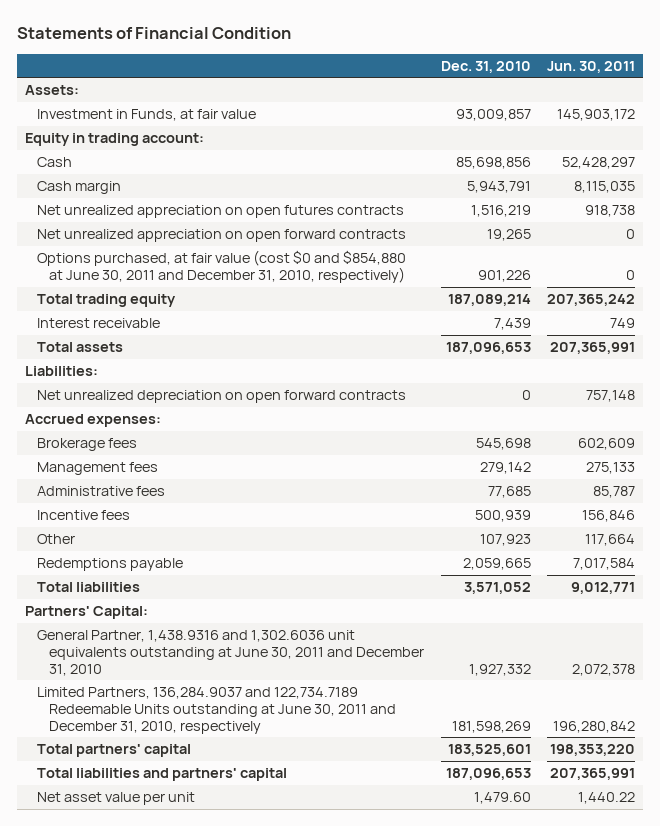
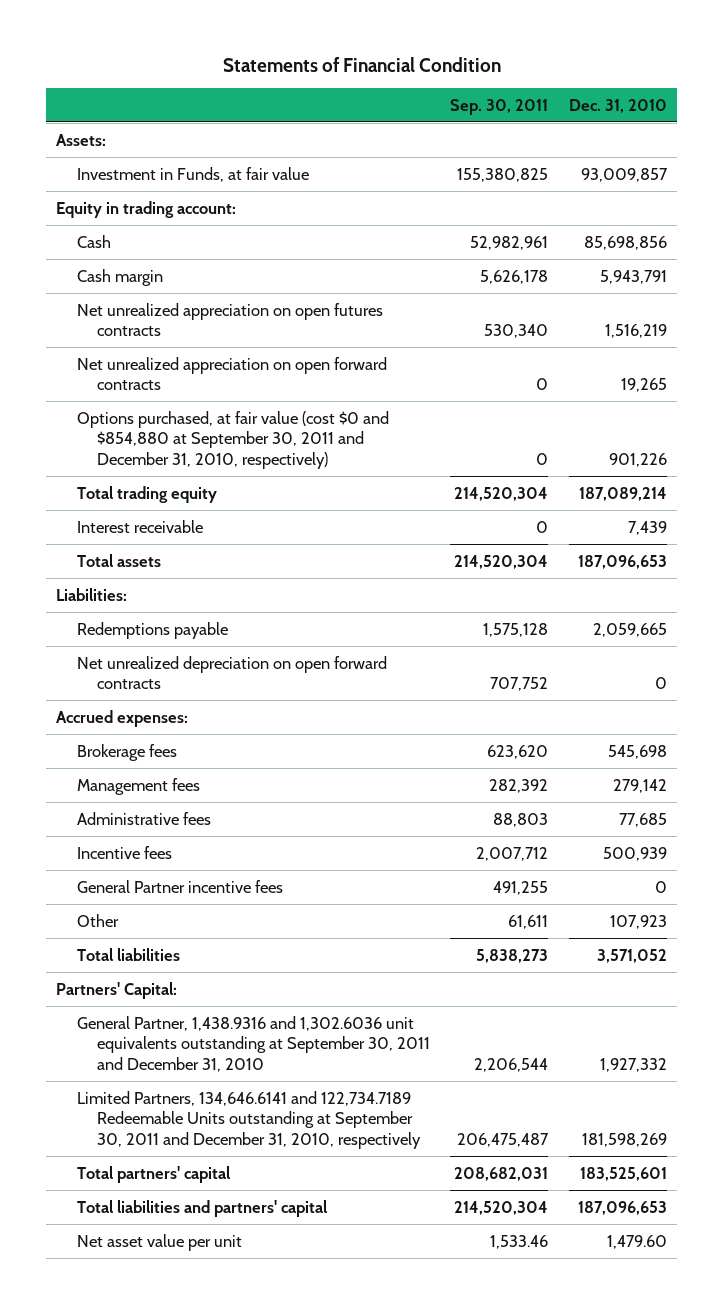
[547,60,636,73] Jun. 30, 2011 -> none
none -> [450,98,549,115] Sep. 30, 2011
[37,250,407,283] Options purchased, at fair value (cost $0 and $854,880 at June 30, 2011 and December 31, 2010, respectively) -> [76,410,389,470] Options purchased, at fair value (cost $0 and $854,880 at September 30, 2011 and December 31, 2010, respectively)
[37,558,184,572] Redemptions payable -> [76,621,228,639] Redemptions payable
none -> [76,879,283,893] General Partner incentive fees
[37,630,425,676] General Partner, 1,438.9316 and 1,302.6036 unit equivalents outstanding at June 30, 2011 and December 31, 2010 -> [76,1015,431,1073] General Partner, 1,438.9316 and 1,302.6036 unit equivalents outstanding at September 30, 2011 and December 31, 2010
[37,687,397,734] Limited Partners, 136,284.9037 and 122,734.7189 Redeemable Units outstanding at June 30, 2011 and December 31, 2010, respectively -> [76,1090,422,1150] Limited Partners, 134,646.6141 and 122,734.7189 Redeemable Units outstanding at September 30, 2011 and December 31, 2010, respectively

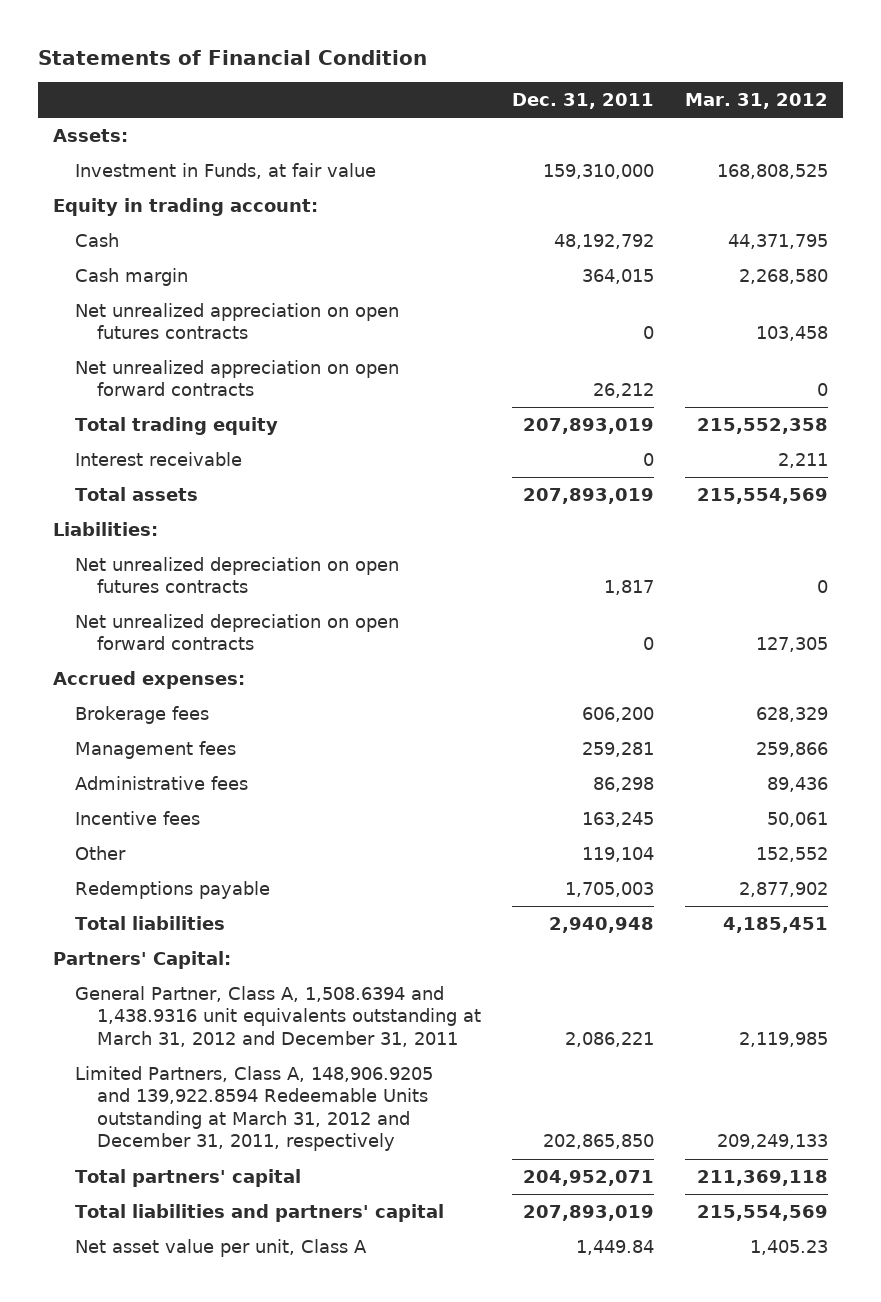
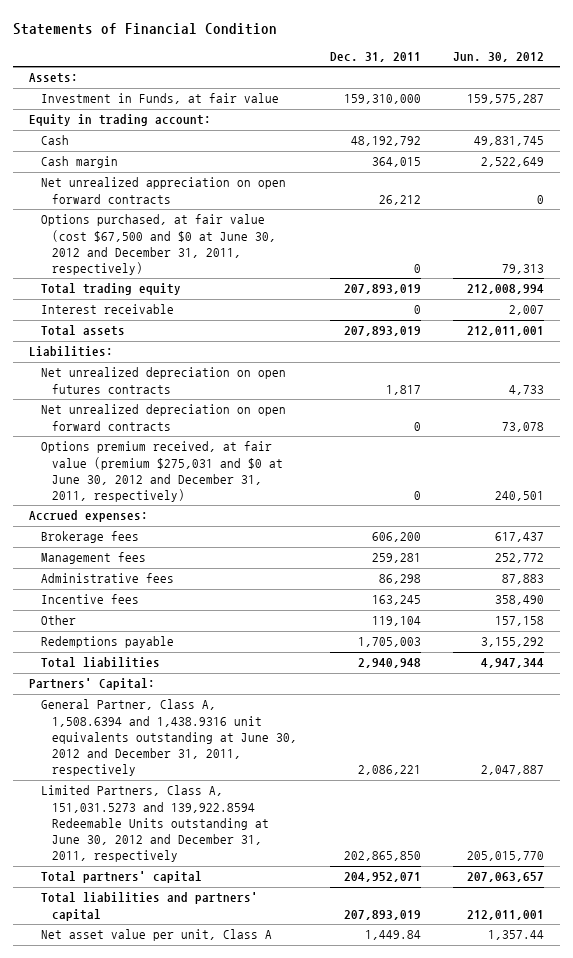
[684,93,828,110] Mar. 31, 2012 -> none
none -> [453,52,545,63] Jun. 30, 2012
[74,302,399,340] Net unrealized appreciation on open futures contracts -> none
none -> [40,214,277,276] Options purchased, at fair value (cost $67,500 and $0 at June 30, 2012 and December 31, 2011, respectively)
none -> [40,441,284,503] Options premium received, at fair value (premium $275,031 and $0 at June 30, 2012 and December 31, 2011, respectively)
[74,985,481,1047] General Partner, Class A, 1,508.6394 and 1,438.9316 unit equivalents outstanding at March 31, 2012 and December 31, 2011 -> [40,699,298,777] General Partner, Class A, 1,508.6394 and 1,438.9316 unit equivalents outstanding at June 30, 2012 and December 31, 2011, respectively
[74,1065,433,1152] Limited Partners, Class A, 148,906.9205 and 139,922.8594 Redeemable Units outstanding at March 31, 2012 and December 31, 2011, respectively -> [40,785,270,863] Limited Partners, Class A, 151,031.5273 and 139,922.8594 Redeemable Units outstanding at June 30, 2012 and December 31, 2011, respectively

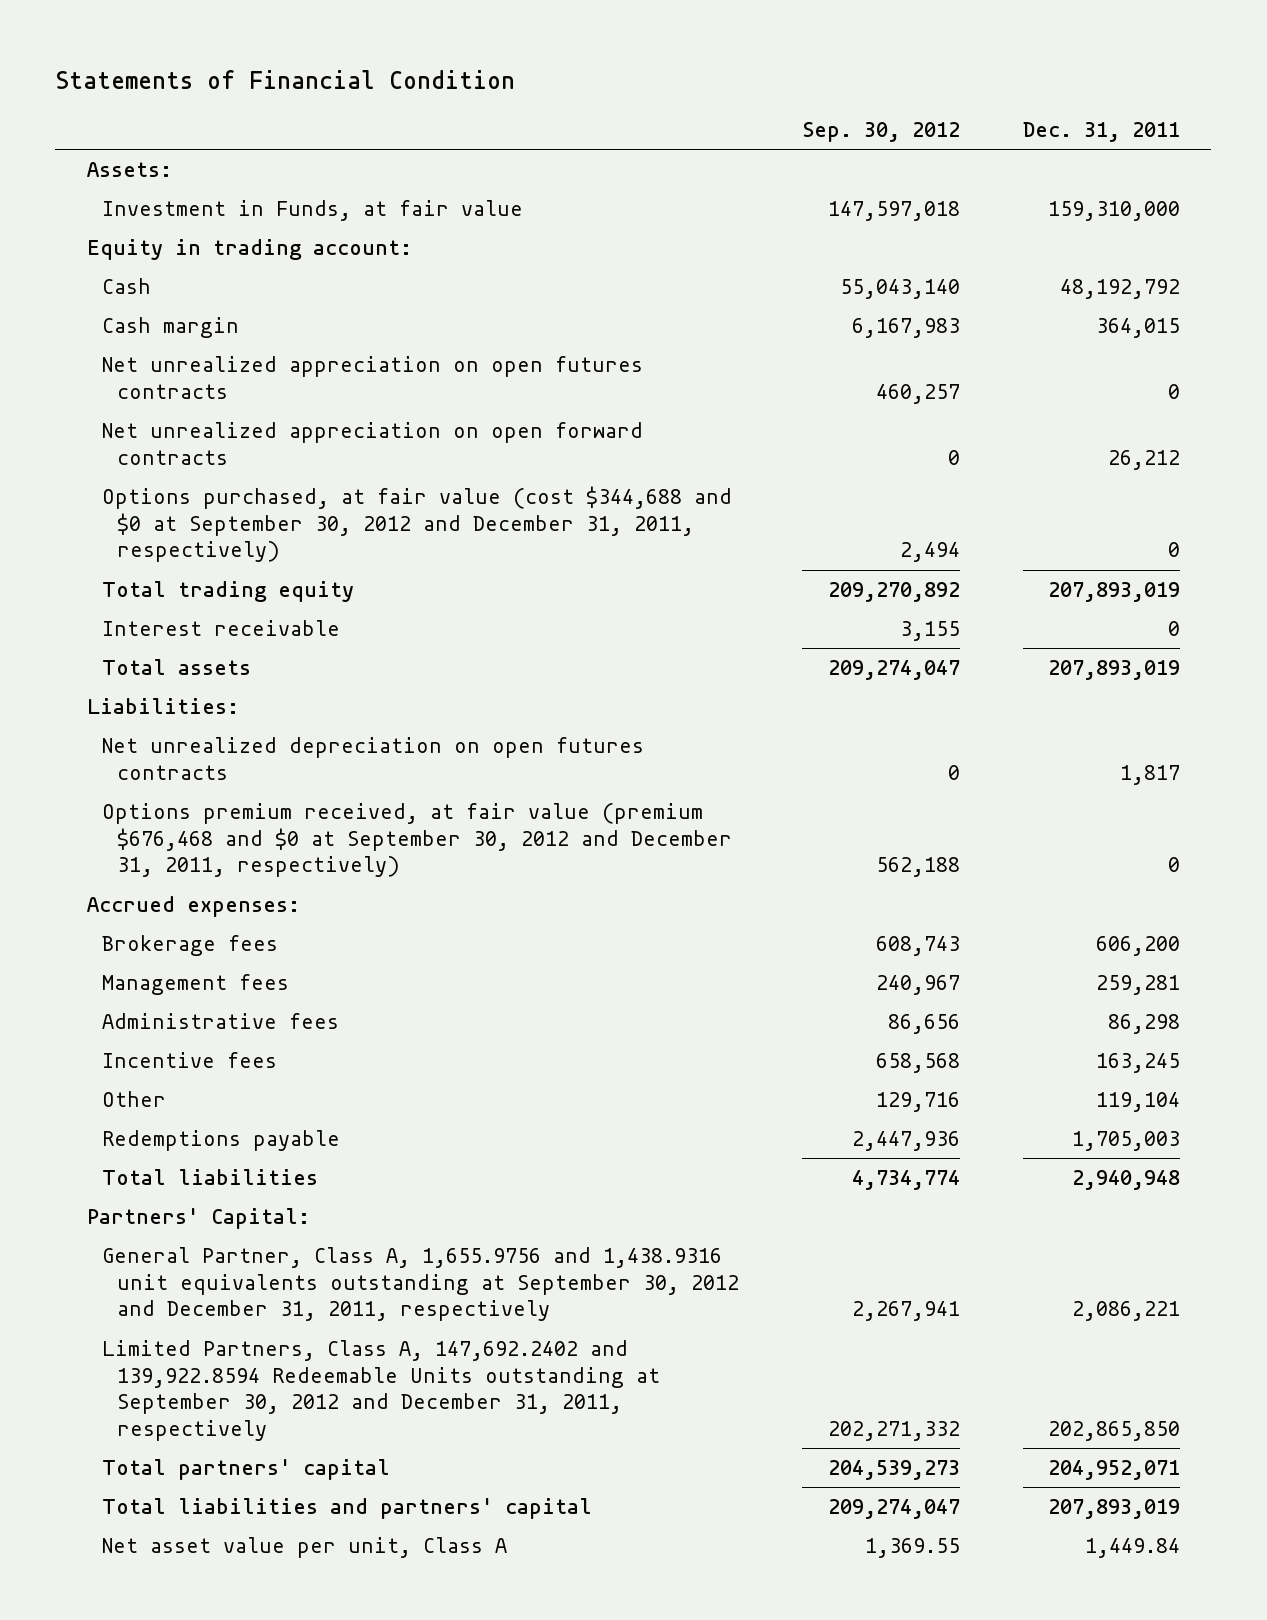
[453,52,545,63] Jun. 30, 2012 -> none
none -> [802,122,961,143] Sep. 30, 2012
none -> [101,356,643,399] Net unrealized appreciation on open futures contracts
[40,214,277,276] Options purchased, at fair value (cost $67,500 and $0 at June 30, 2012 and December 31, 2011, respectively) -> [101,486,732,563] Options purchased, at fair value (cost $344,688 and $0 at September 30, 2012 and December 31, 2011, respectively)
[40,404,286,431] Net unrealized depreciation on open forward contracts -> none
[40,441,284,503] Options premium received, at fair value (premium $275,031 and $0 at June 30, 2012 and December 31, 2011, respectively) -> [101,803,733,878] Options premium received, at fair value (premium $676,468 and $0 at September 30, 2012 and December 31, 2011, respectively)
[40,699,298,777] General Partner, Class A, 1,508.6394 and 1,438.9316 unit equivalents outstanding at June 30, 2012 and December 31, 2011, respectively -> [101,1247,740,1322] General Partner, Class A, 1,655.9756 and 1,438.9316 unit equivalents outstanding at September 30, 2012 and December 31, 2011, respectively
[40,785,270,863] Limited Partners, Class A, 151,031.5273 and 139,922.8594 Redeemable Units outstanding at June 30, 2012 and December 31, 2011, respectively -> [101,1340,661,1441] Limited Partners, Class A, 147,692.2402 and 139,922.8594 Redeemable Units outstanding at September 30, 2012 and December 31, 2011, respectively

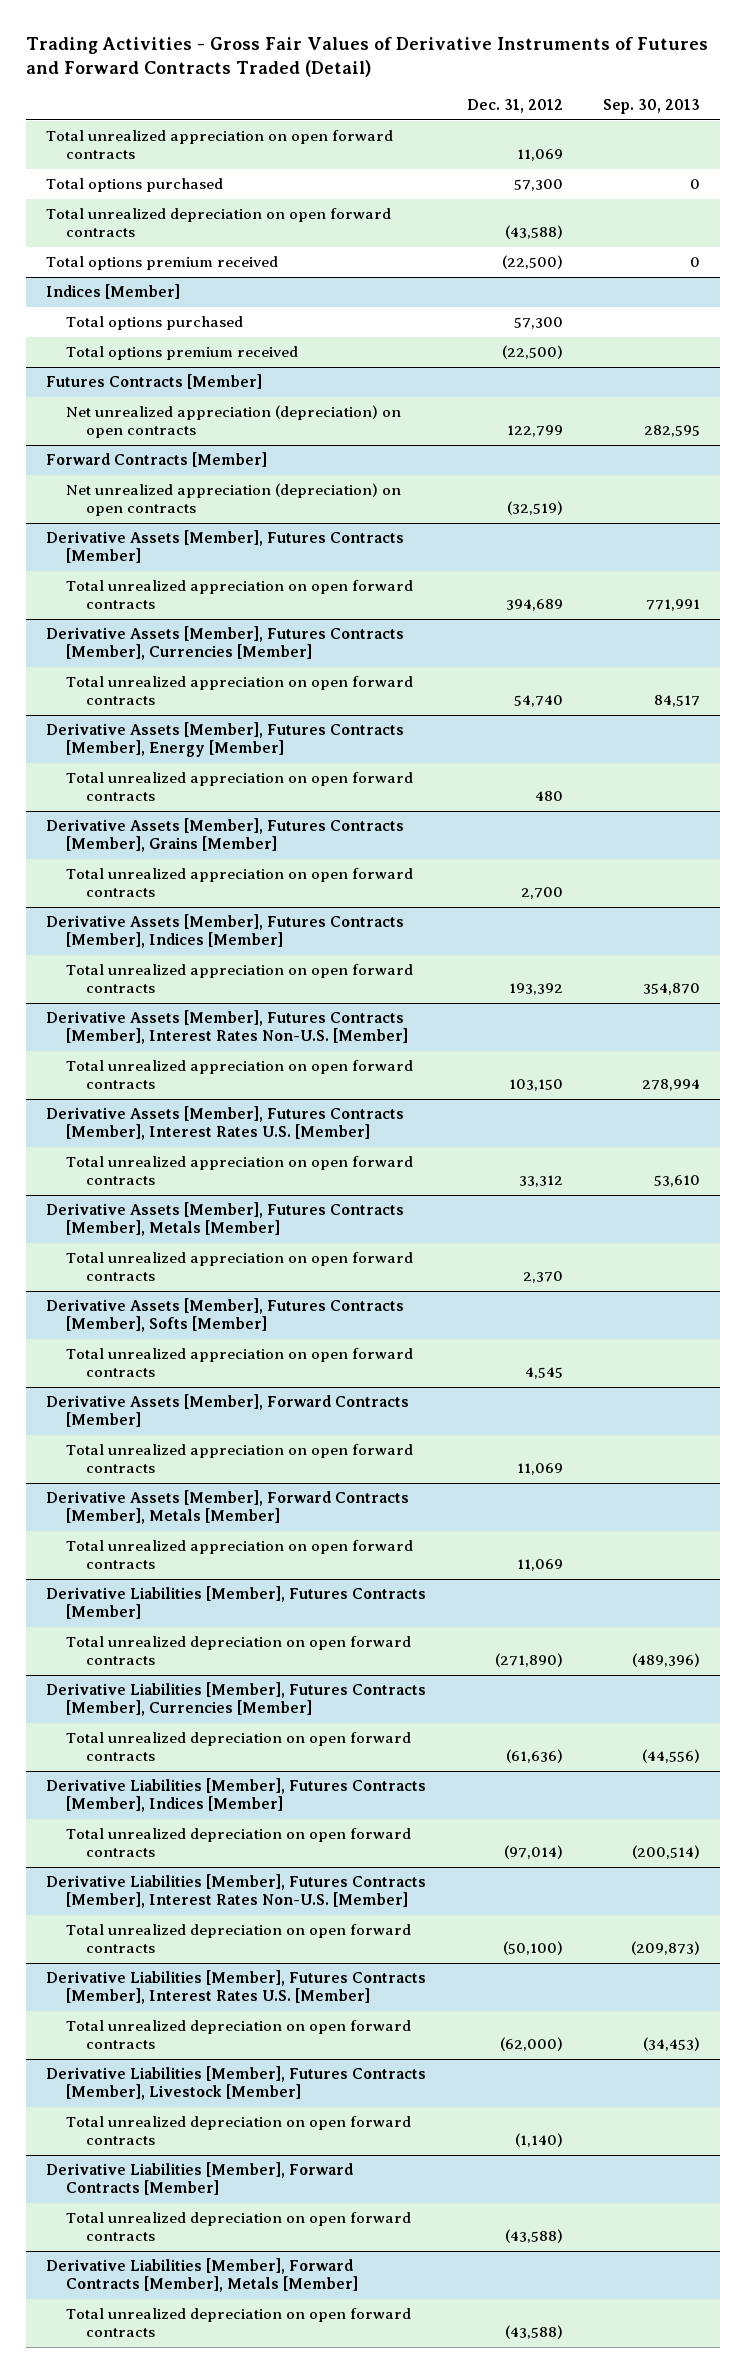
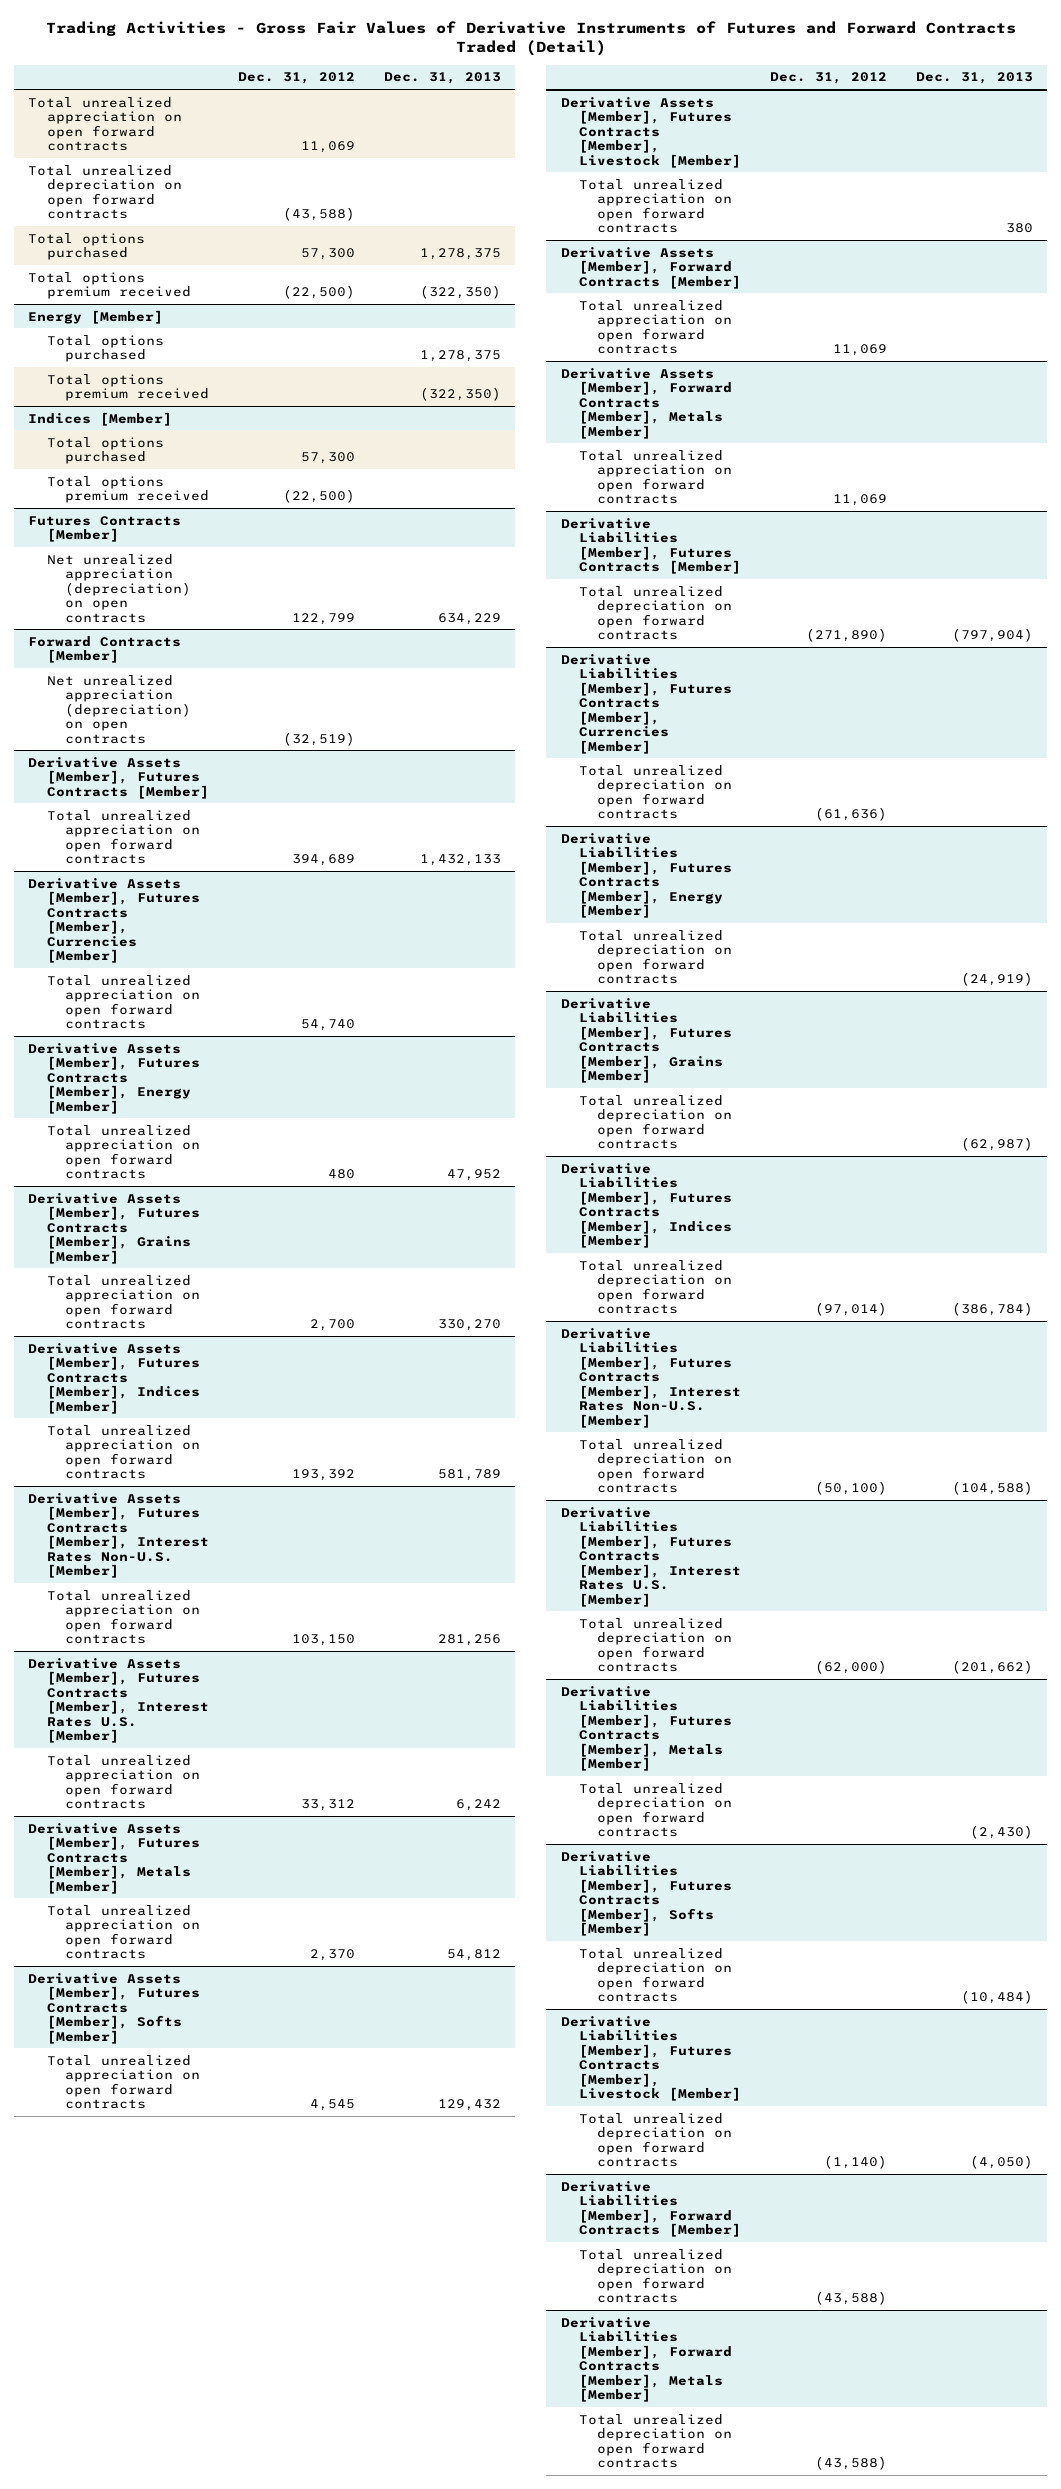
[602,99,700,115] Sep. 30, 2013 -> none
none -> [383,72,501,85] Dec. 31, 2013
[46,178,224,193] Total options purchased -> [28,232,146,261] Total options purchased
none -> [28,309,164,324] Energy [Member]
none -> [46,334,164,363] Total options purchased
none -> [46,373,209,402] Total options premium received
none -> [560,96,741,168] Derivative Assets [Member], Futures Contracts [Member], Livestock [Member]
none -> [578,178,733,234] Total unrealized appreciation on open forward contracts
none -> [560,832,732,919] Derivative Liabilities [Member], Futures Contracts [Member], Energy [Member]
none -> [578,929,733,985] Total unrealized depreciation on open forward contracts
none -> [560,997,732,1084] Derivative Liabilities [Member], Futures Contracts [Member], Grains [Member]
none -> [578,1094,733,1150] Total unrealized depreciation on open forward contracts
none -> [560,1685,732,1772] Derivative Liabilities [Member], Futures Contracts [Member], Metals [Member]
none -> [578,1782,733,1838] Total unrealized depreciation on open forward contracts
none -> [560,1850,732,1937] Derivative Liabilities [Member], Futures Contracts [Member], Softs [Member]
none -> [578,1947,733,2003] Total unrealized depreciation on open forward contracts

